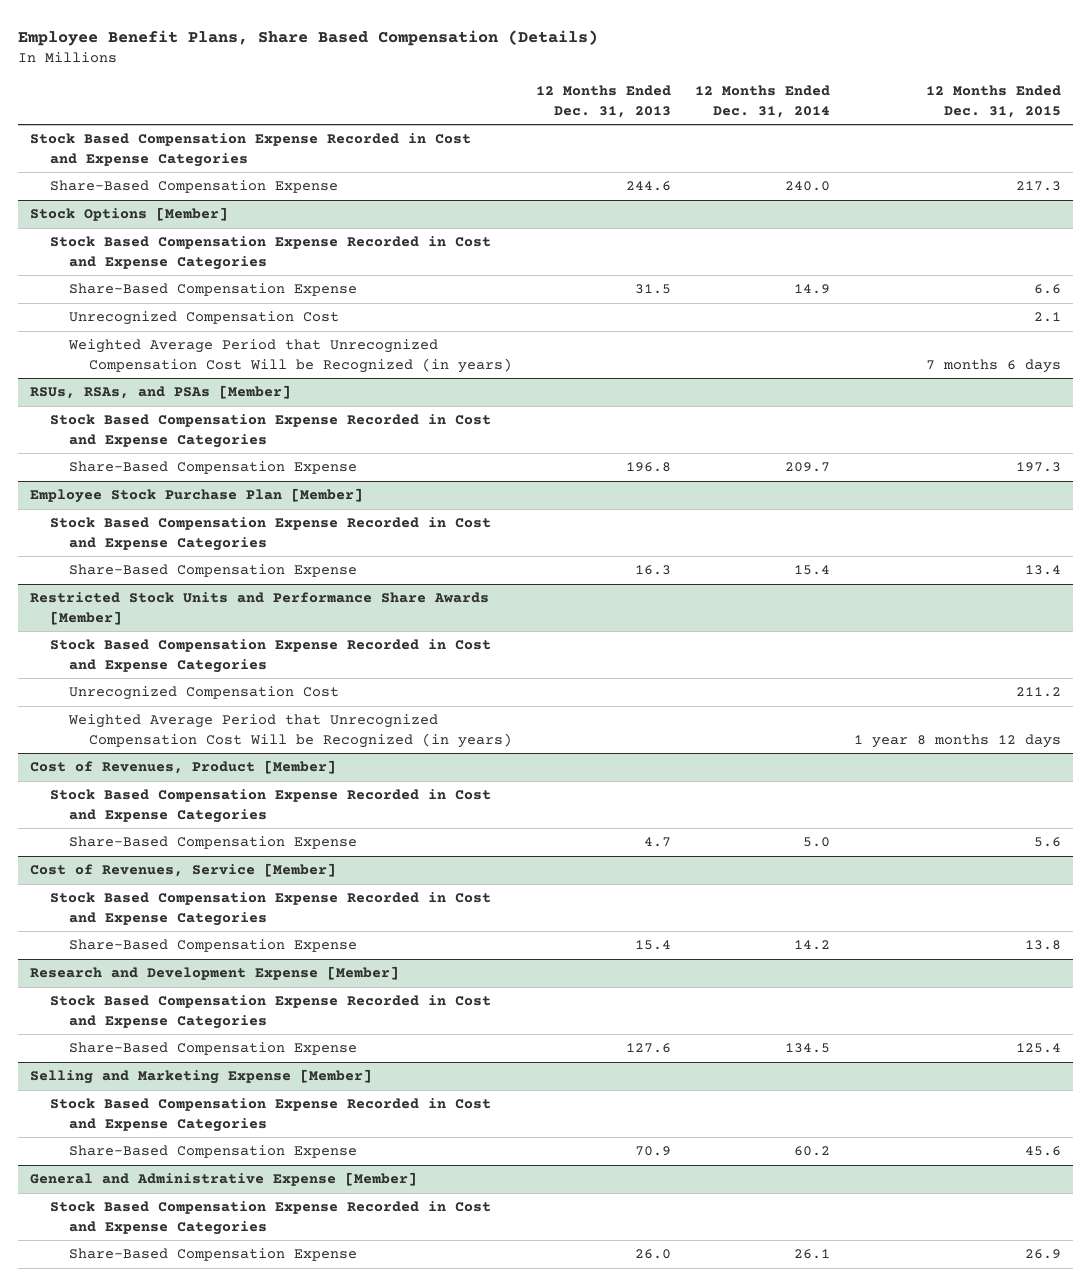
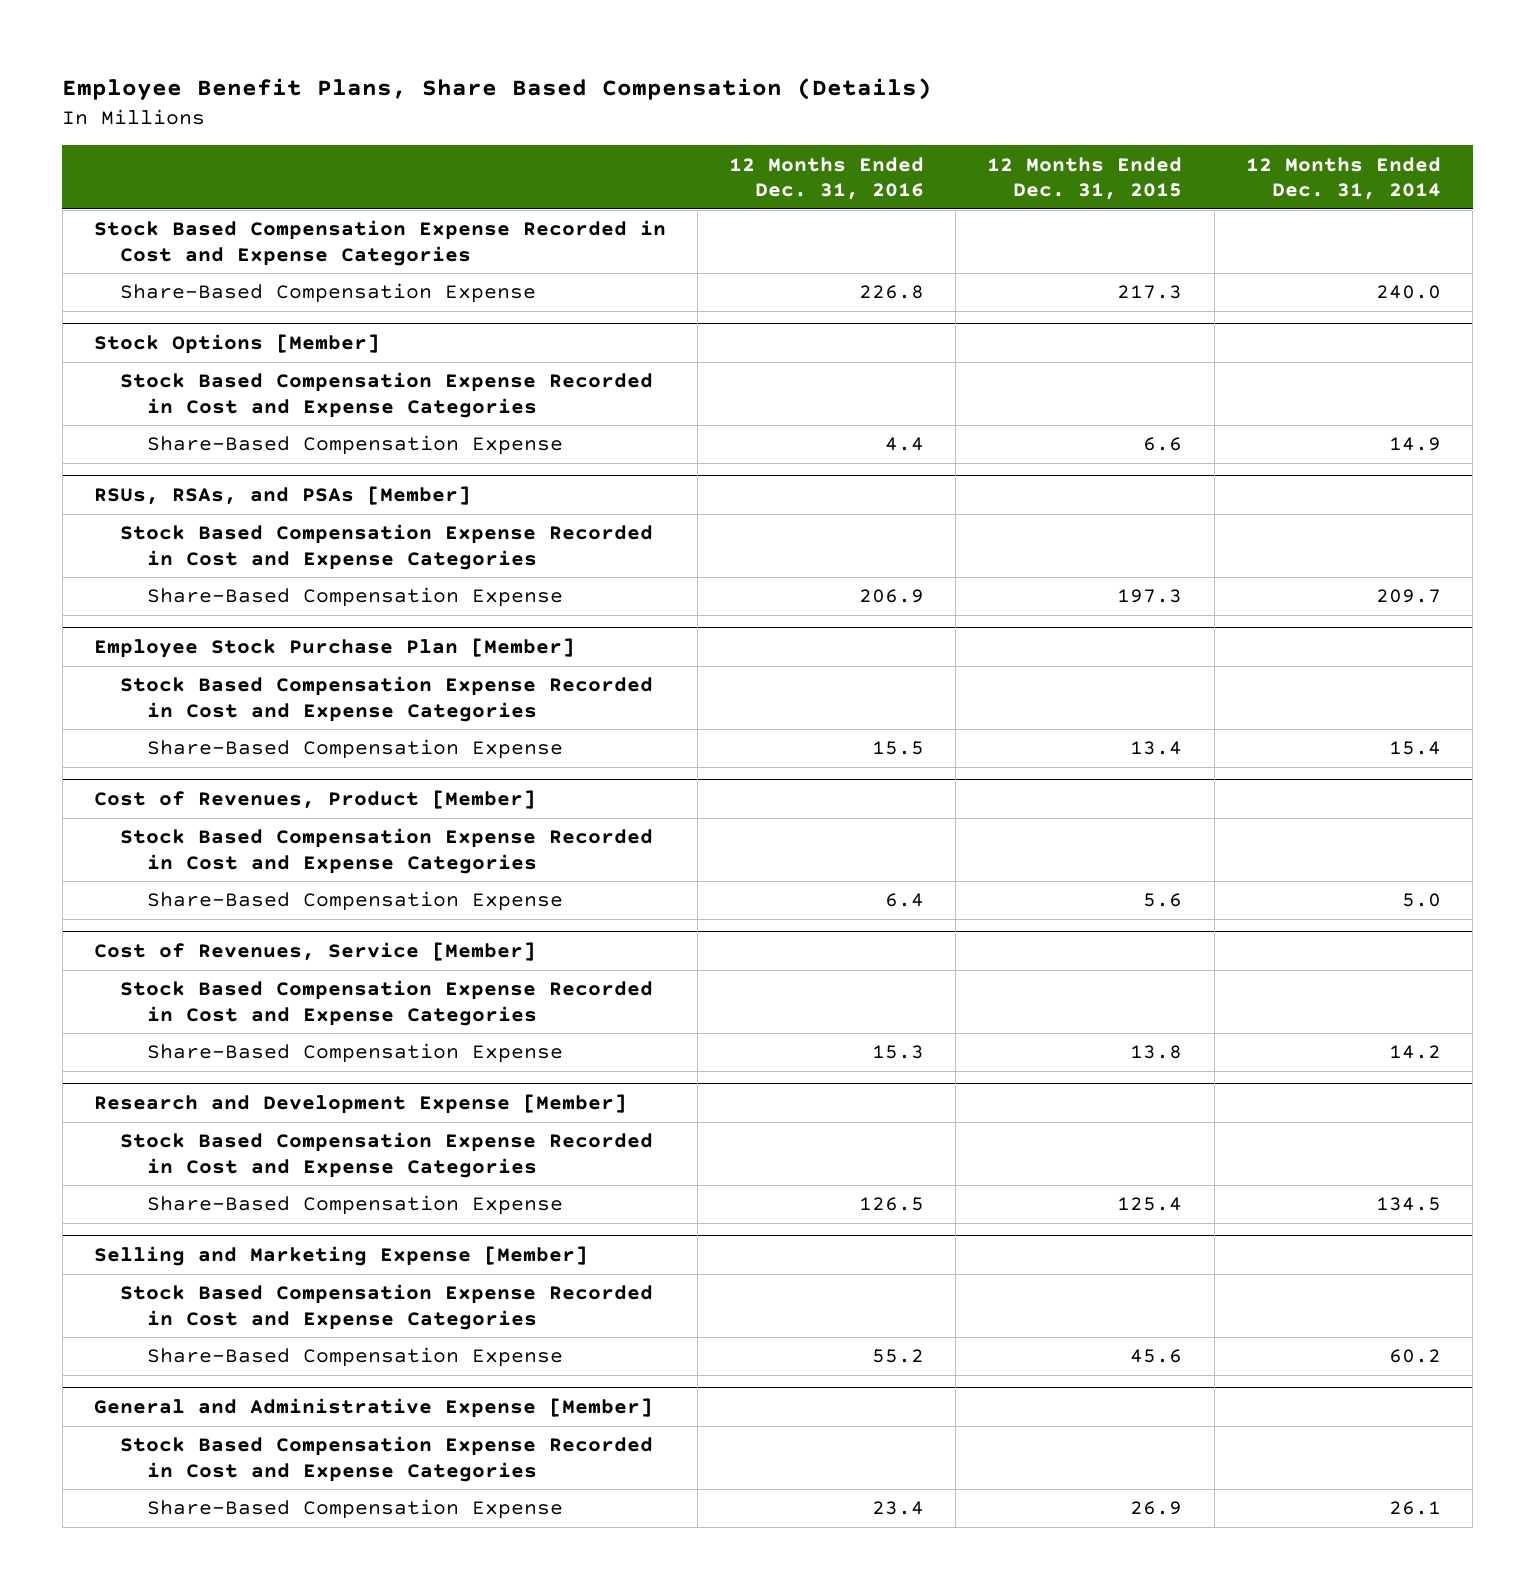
[535,85,671,118] 12 Months Ended Dec. 31, 2013 -> none
none -> [729,156,925,200] 12 Months Ended Dec. 31, 2016
[69,311,340,326] Unrecognized Compensation Cost -> none
[68,339,512,373] Weighted Average Period that Unrecognized Compensation Cost Will be Recognized (in years) -> none
[30,592,490,625] Restricted Stock Units and Performance Share Awards [Member] -> none
[49,639,491,673] Stock Based Compensation Expense Recorded in Cost and Expense Categories -> none
[69,686,340,701] Unrecognized Compensation Cost -> none
[68,714,512,748] Weighted Average Period that Unrecognized Compensation Cost Will be Recognized (in years) -> none

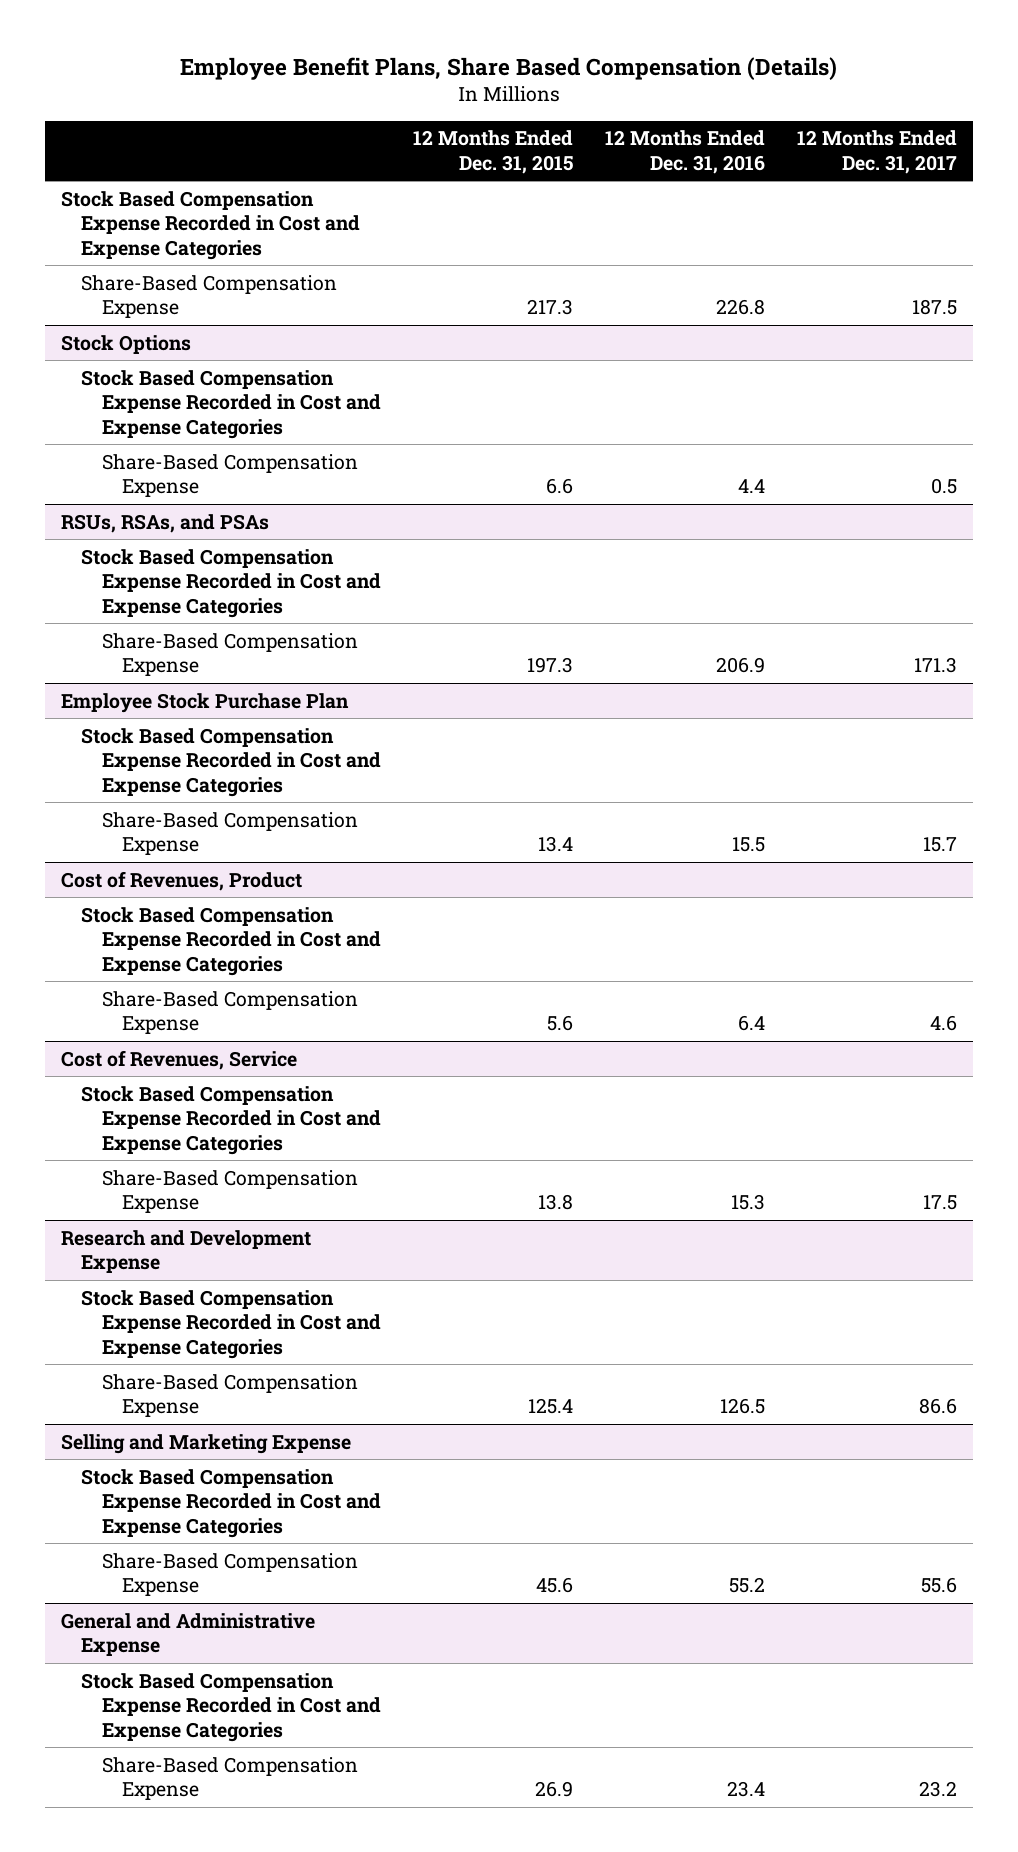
[1245,156,1441,200] 12 Months Ended Dec. 31, 2014 -> none
none -> [796,130,957,174] 12 Months Ended Dec. 31, 2017
[93,333,380,354] Stock Options [Member] -> [61,334,192,354] Stock Options
[93,485,471,505] RSUs, RSAs, and PSAs [Member] -> [61,513,270,533] RSUs, RSAs, and PSAs
[93,637,575,658] Employee Stock Purchase Plan [Member] -> [61,692,350,713] Employee Stock Purchase Plan
[93,789,536,809] Cost of Revenues, Product [Member] -> [61,870,303,891] Cost of Revenues, Product
[93,941,536,961] Cost of Revenues, Service [Member] -> [61,1049,298,1070] Cost of Revenues, Service
[93,1093,627,1114] Research and Development Expense [Member] -> [61,1229,312,1274] Research and Development Expense
[93,1245,588,1266] Selling and Marketing Expense [Member] -> [61,1433,352,1454] Selling and Marketing Expense
[93,1397,653,1418] General and Administrative Expense [Member] -> [61,1612,316,1657] General and Administrative Expense

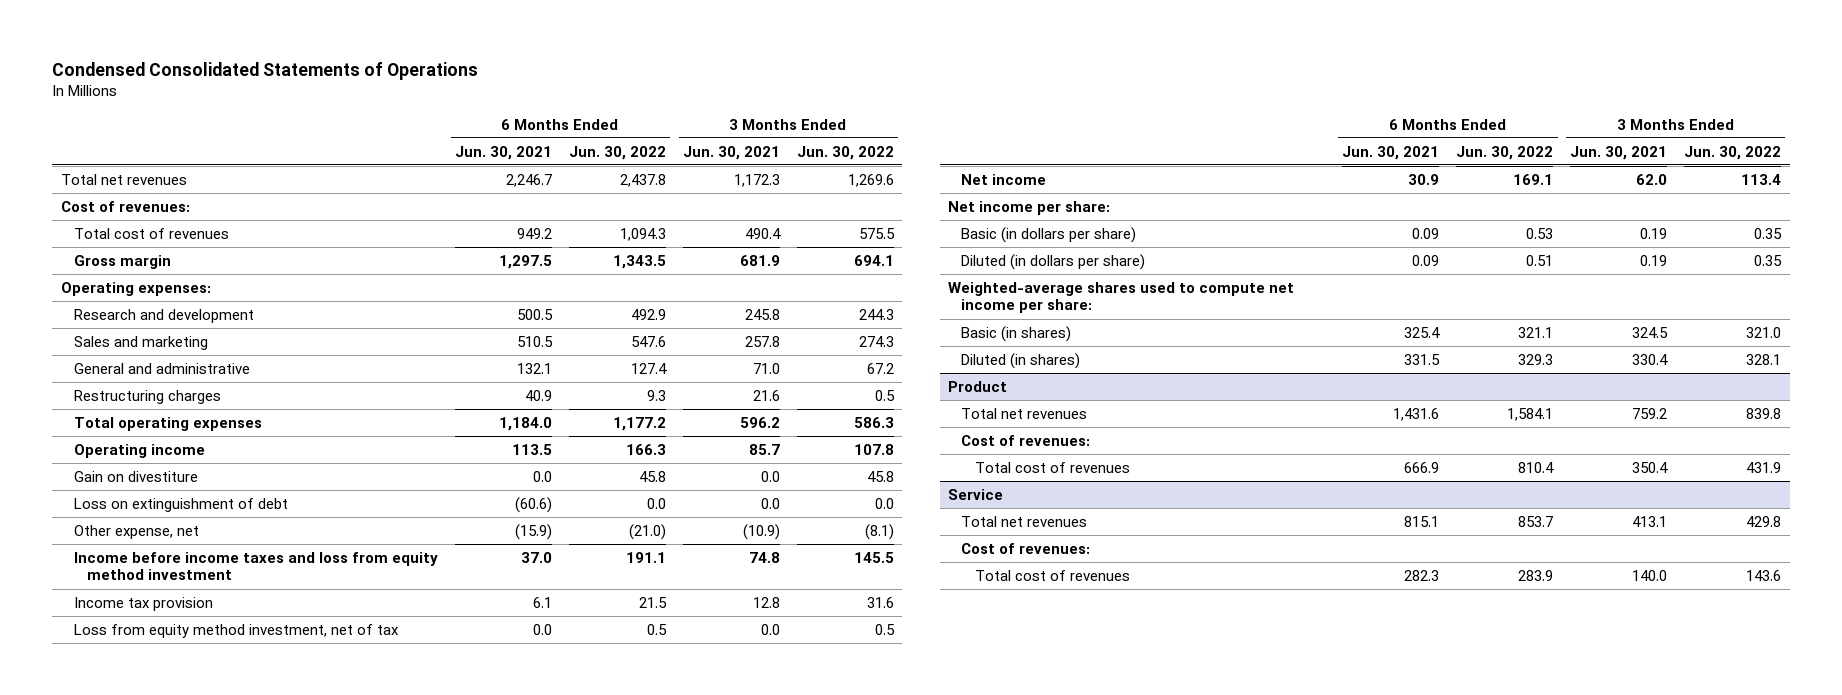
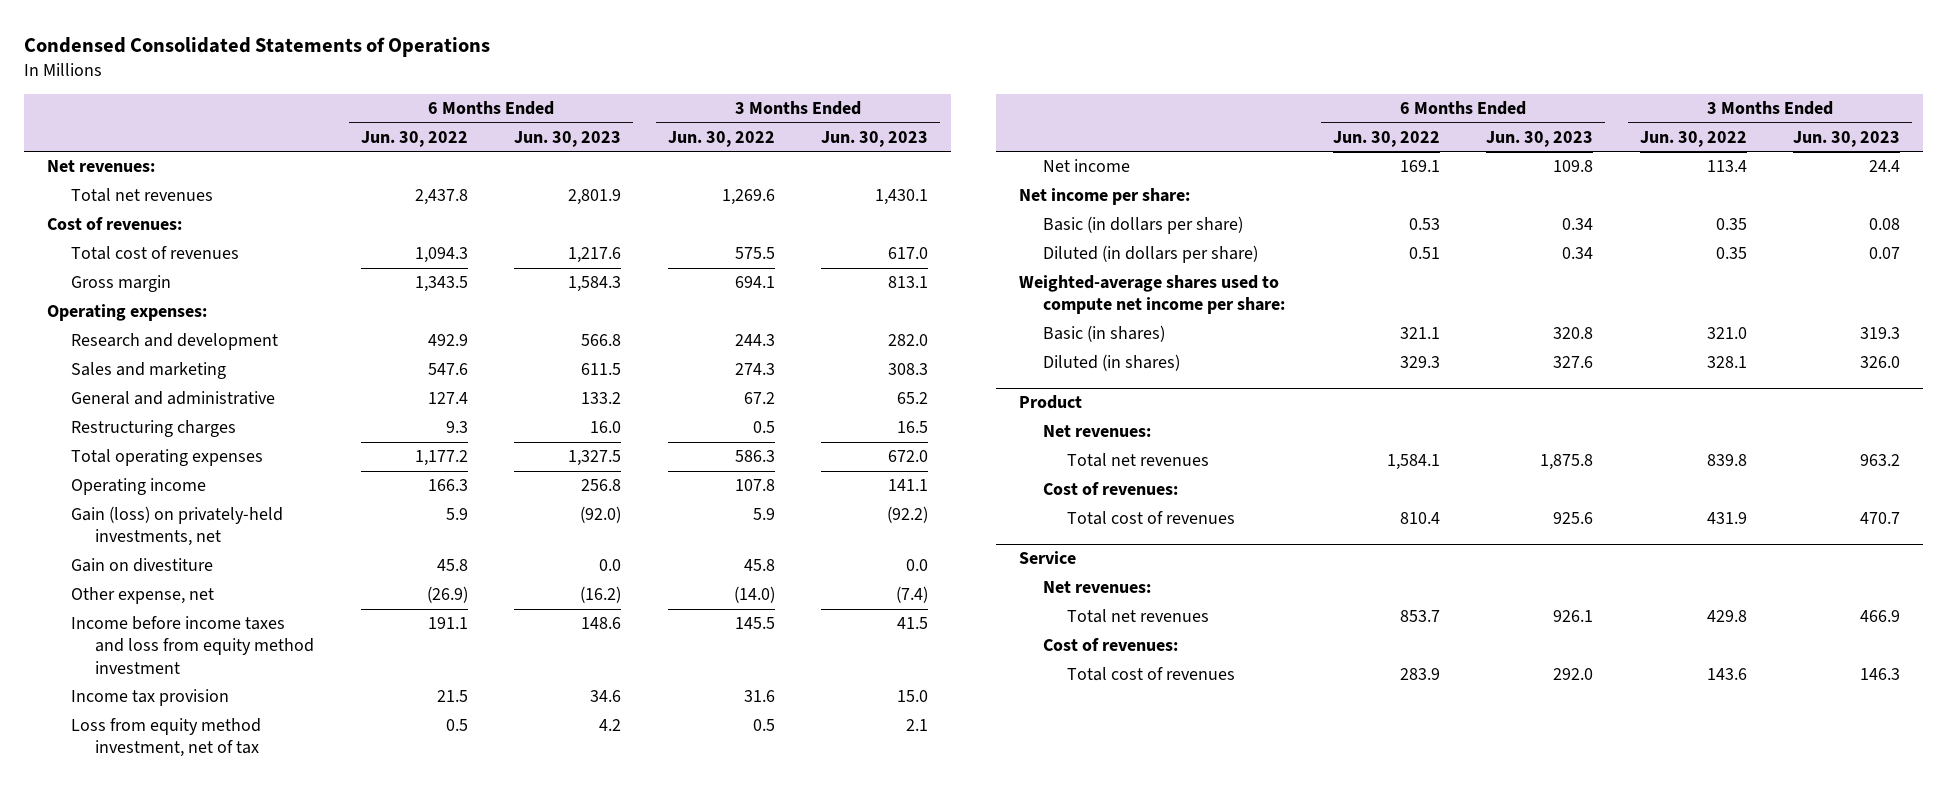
[454,145,552,160] Jun. 30, 2021 -> none
[682,145,780,160] Jun. 30, 2021 -> none
none -> [514,130,622,147] Jun. 30, 2023
none -> [821,130,929,147] Jun. 30, 2023
none -> [47,160,156,173] Net revenues:
none -> [71,506,284,547] Gain (loss) on privately-held investments, net
[73,497,288,512] Loss on extinguishment of debt -> none
[628,523,666,540] (21.0) -> [426,586,468,604] (26.9)
[864,523,894,540] (8.1) -> [733,586,775,604] (14.0)
none -> [1043,425,1152,438] Net revenues:
none -> [1043,581,1152,594] Net revenues:

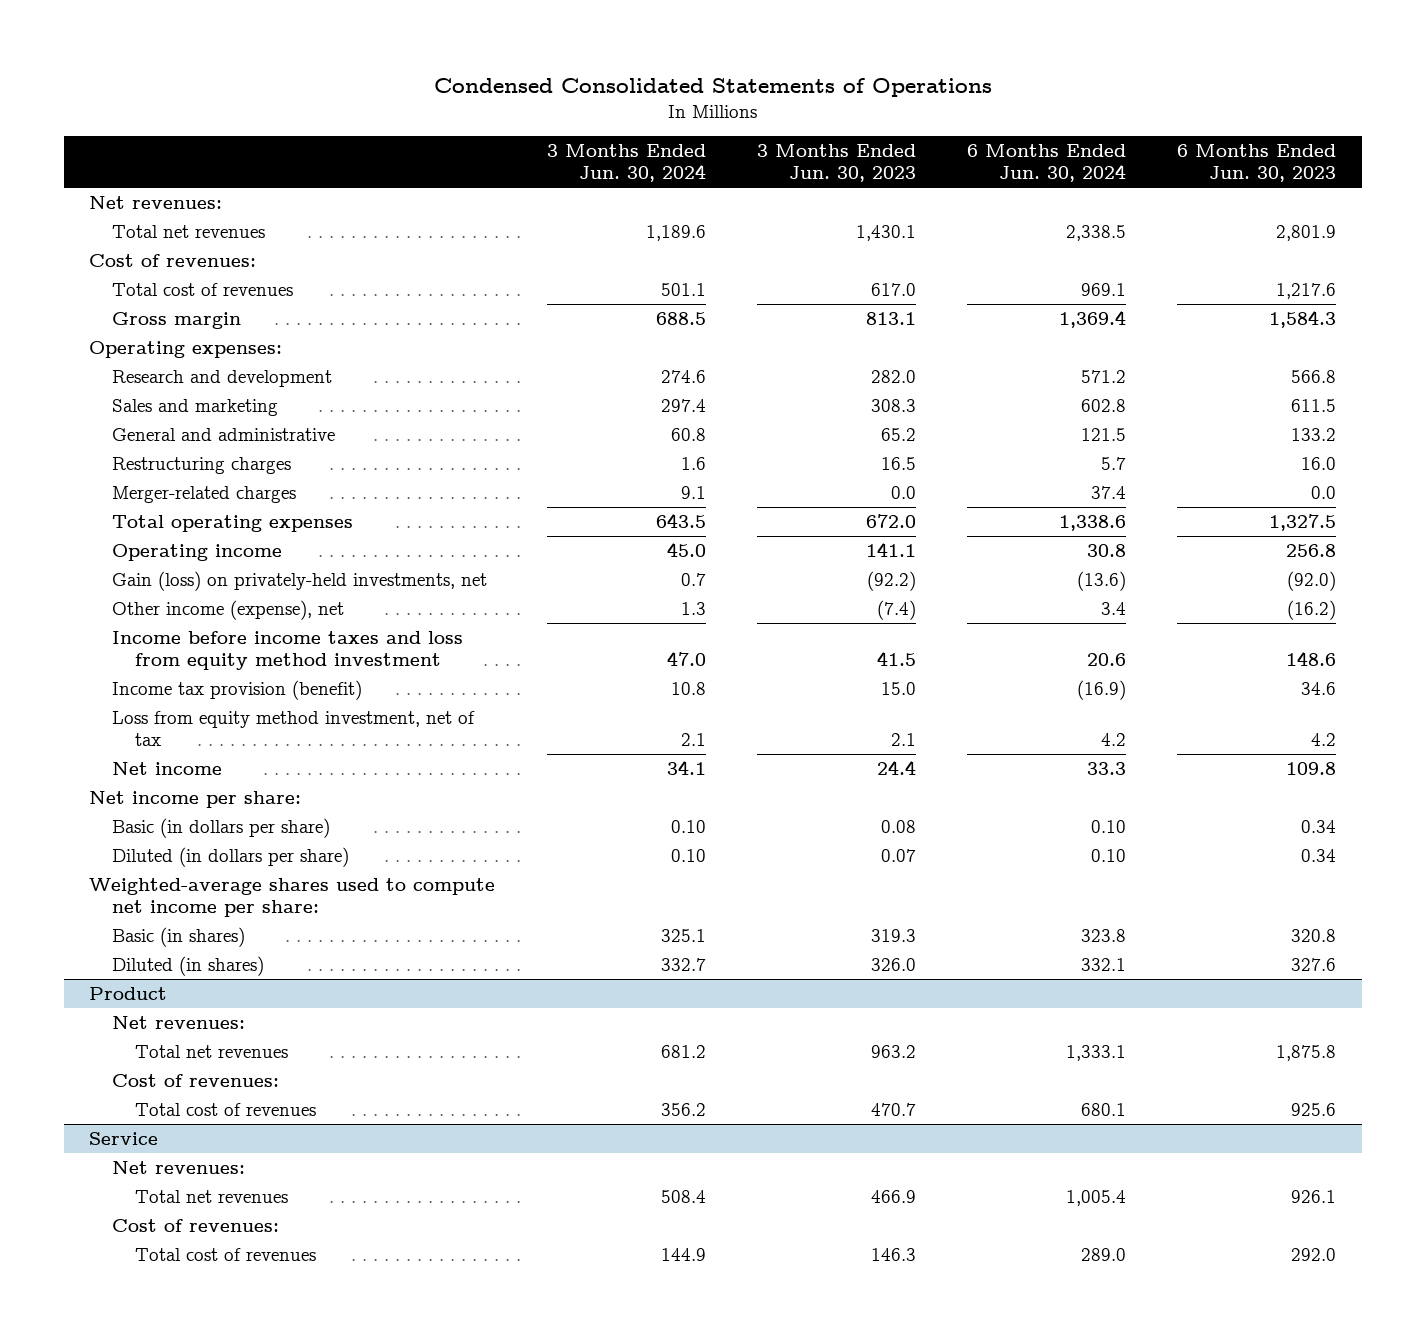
[360,130,468,147] Jun. 30, 2022 -> none
[667,130,775,147] Jun. 30, 2022 -> none
none -> [546,143,706,183] 3 Months Ended Jun. 30, 2024
none -> [966,143,1126,183] 6 Months Ended Jun. 30, 2024
none -> [112,485,297,503] Merger-related charges
[71,558,214,573] Gain on divestiture -> none
[71,587,215,605] Other expense, net -> [112,599,345,620] Other income (expense), net
[71,689,230,707] Income tax provision -> [112,679,363,700] Income tax provision (benefit)

